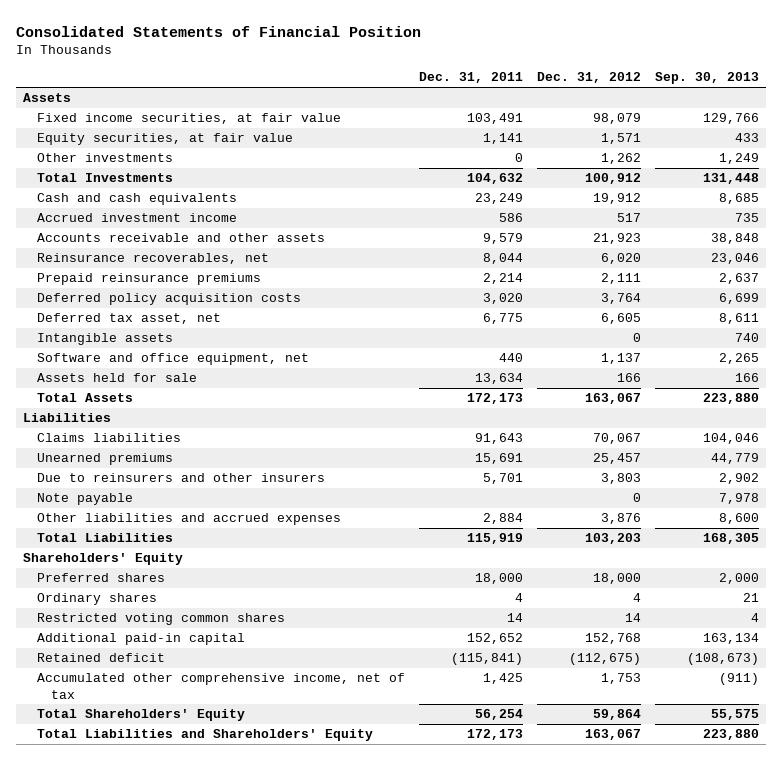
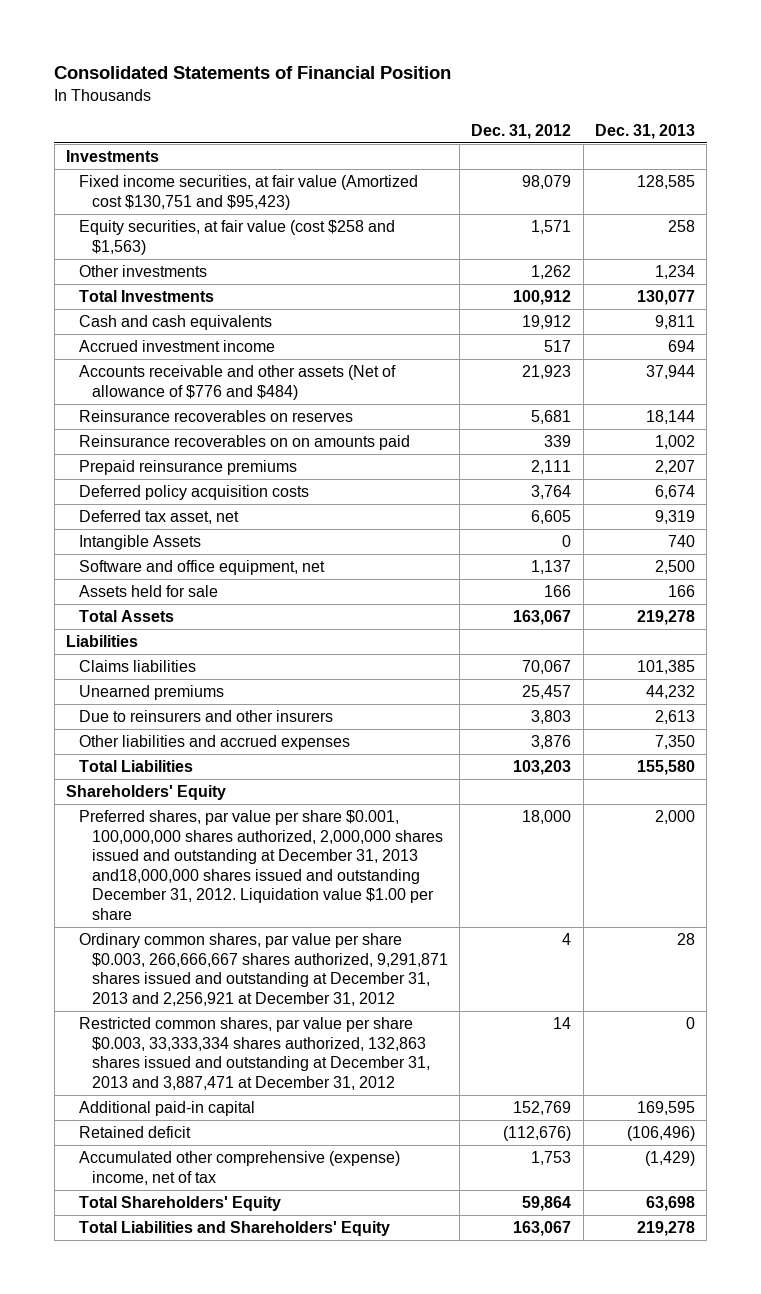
[418,72,523,84] Dec. 31, 2011 -> none
[654,72,759,85] Sep. 30, 2013 -> none
none -> [594,123,695,139] Dec. 31, 2013
[23,93,72,103] Assets -> none
none -> [66,150,160,163] Investments
[37,113,342,125] Fixed income securities, at fair value -> [78,175,418,210] Fixed income securities, at fair value (Amortized cost $130,751 and $95,423)
[37,133,294,146] Equity securities, at fair value -> [78,220,395,255] Equity securities, at fair value (cost $258 and $1,563)
[37,253,270,265] Reinsurance recoverables, net -> none
[37,233,326,243] Accounts receivable and other assets -> [78,365,396,400] Accounts receivable and other assets (Net of allowance of $776 and $484)
none -> [78,410,353,423] Reinsurance recoverables on reserves
none -> [78,435,410,451] Reinsurance recoverables on on amounts paid
[37,333,174,346] Intangible assets -> [78,535,201,551] Intangible Assets
[37,493,134,506] Note payable -> none
[37,573,166,583] Preferred shares -> [78,810,443,921] Preferred shares, par value per share $0.001, 100,000,000 shares authorized, 2,000,000 shares issued and outstanding at December 31, 2013 and18,000,000 shares issued and outstanding December 31, 2012. Liquidation value $1.00 per share
[37,593,158,606] Ordinary shares -> [78,933,448,1006] Ordinary common shares, par value per share $0.003, 266,666,667 shares authorized, 9,291,871 shares issued and outstanding at December 31, 2013 and 2,256,921 at December 31, 2012
[37,613,286,626] Restricted voting common shares -> [78,1017,430,1090] Restricted common shares, par value per share $0.003, 33,333,334 shares authorized, 132,863 shares issued and outstanding at December 31, 2013 and 3,887,471 at December 31, 2012
[584,633,641,645] 152,768 -> [513,1101,572,1116] 152,769
[568,653,641,666] (112,675) -> [503,1126,572,1142] (112,676)
[37,673,406,699] Accumulated other comprehensive income, net of tax -> [78,1151,400,1185] Accumulated other comprehensive (expense) income, net of tax

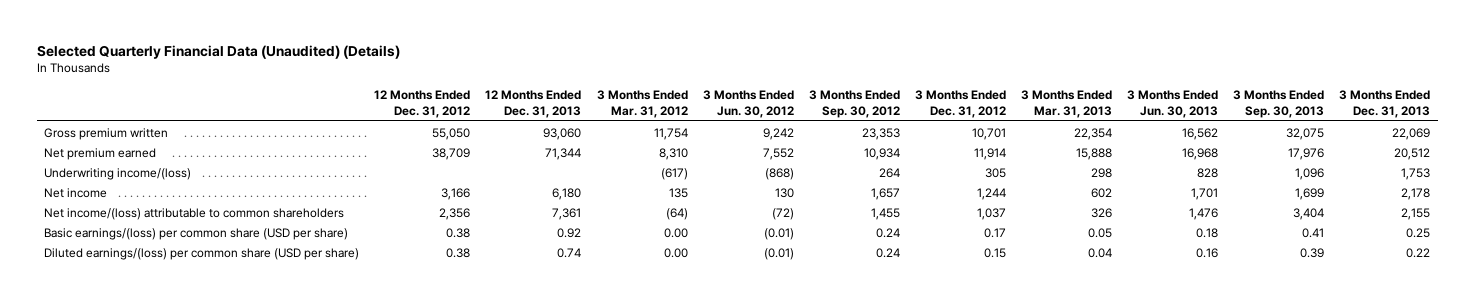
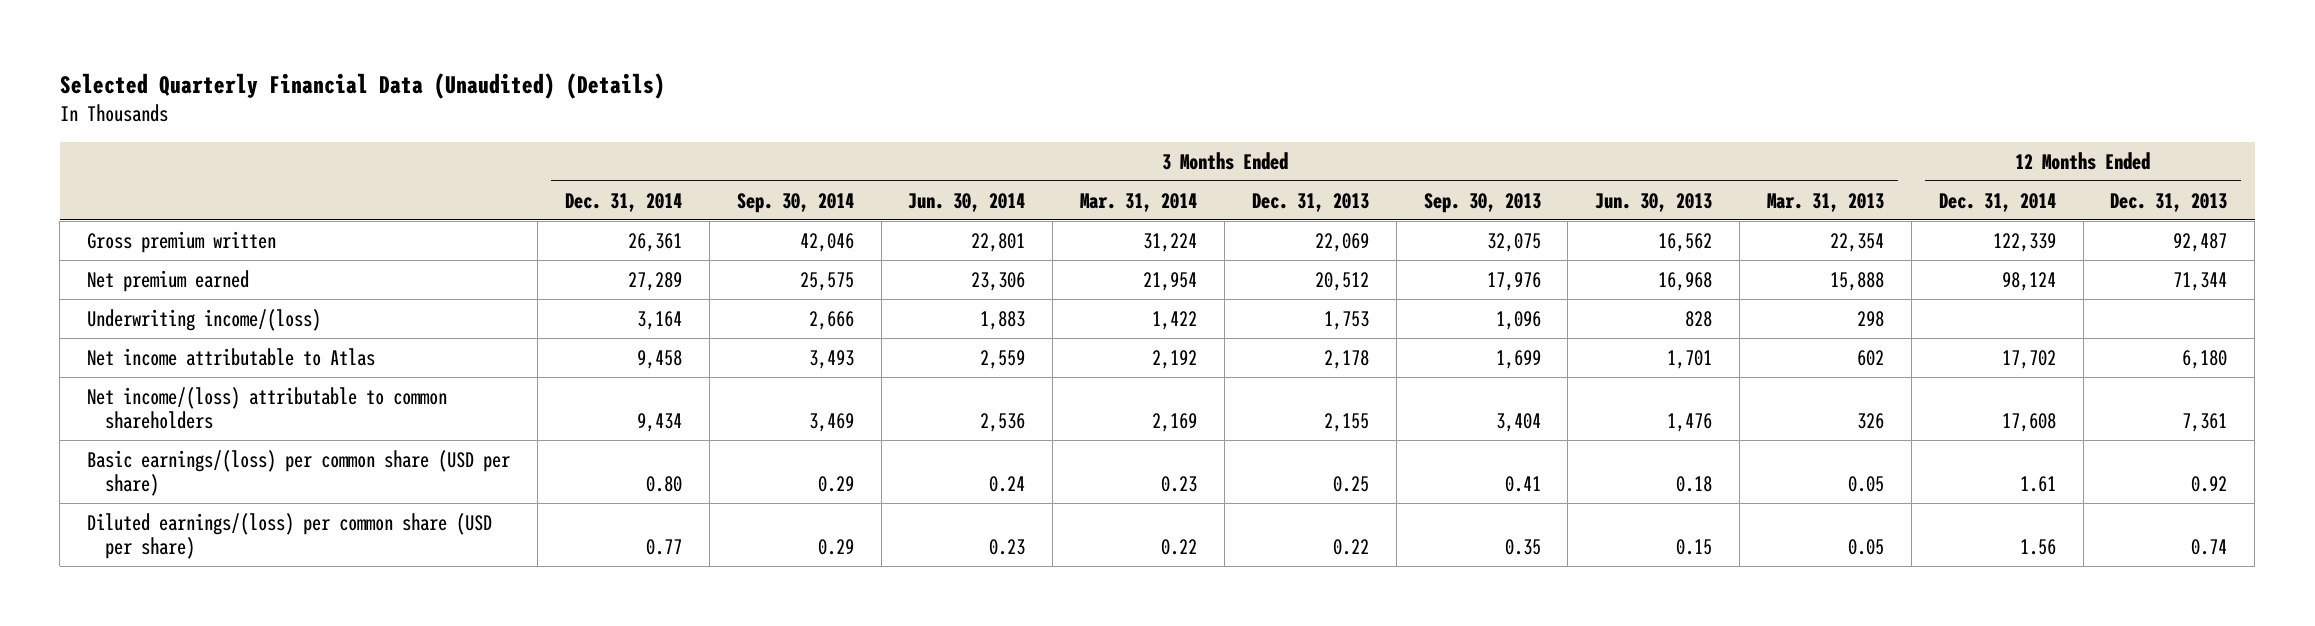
[374,89,471,118] 12 Months Ended Dec. 31, 2012 -> none
[596,89,688,118] 3 Months Ended Mar. 31, 2012 -> none
[702,89,794,118] 3 Months Ended Jun. 30, 2012 -> none
[808,89,900,118] 3 Months Ended Sep. 30, 2012 -> none
[914,89,1006,118] 3 Months Ended Dec. 31, 2012 -> none
none -> [565,192,683,212] Dec. 31, 2014
none -> [736,192,854,213] Sep. 30, 2014
none -> [908,192,1026,212] Jun. 30, 2014
none -> [1080,192,1198,212] Mar. 31, 2014
none -> [1938,192,2056,212] Dec. 31, 2014
[543,127,582,140] 93,060 -> [2173,232,2228,252] 92,487
[44,187,108,198] Net income -> [87,347,376,366] Net income attributable to Atlas
[1087,247,1112,258] 0.04 -> [1847,539,1884,556] 0.05
[1196,247,1219,258] 0.16 -> [1676,539,1713,556] 0.15
[1300,247,1325,258] 0.39 -> [1504,539,1541,556] 0.35

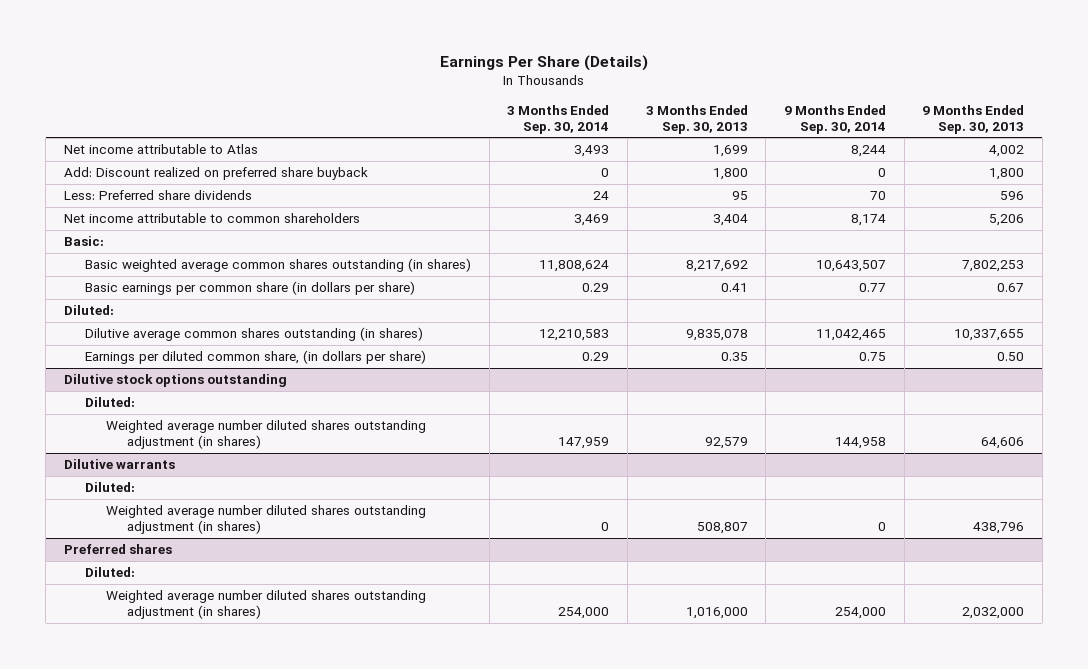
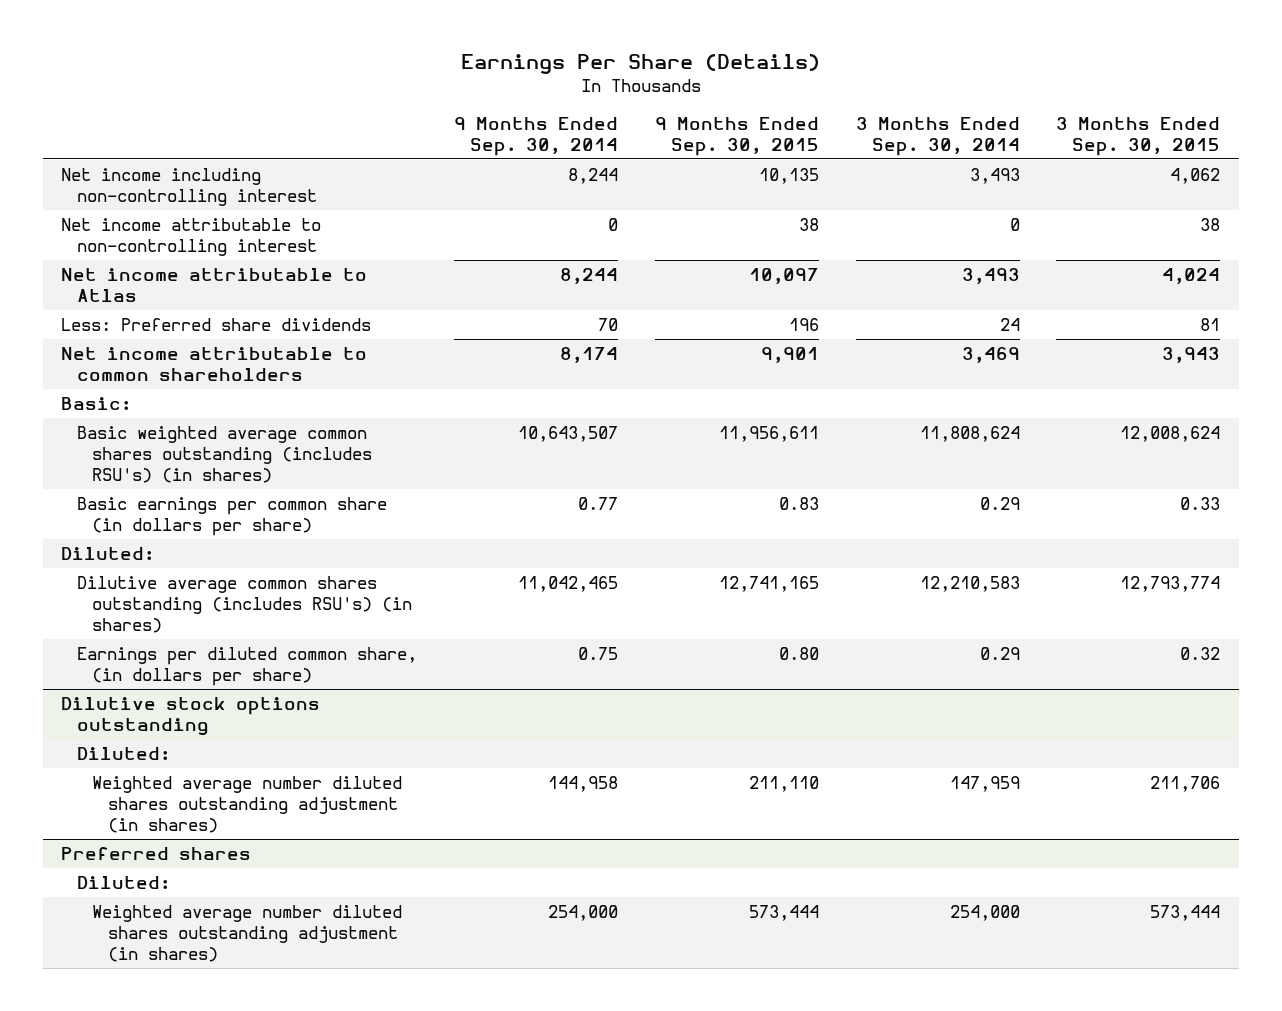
[645,104,748,134] 3 Months Ended Sep. 30, 2013 -> none
[922,104,1025,134] 9 Months Ended Sep. 30, 2013 -> none
none -> [654,117,819,157] 9 Months Ended Sep. 30, 2015
none -> [1056,117,1221,157] 3 Months Ended Sep. 30, 2015
none -> [61,167,317,206] Net income including non-controlling interest
none -> [61,217,322,256] Net income attributable to non-controlling interest
[63,167,368,181] Add: Discount realized on preferred share buyback -> none
[84,258,471,273] Basic weighted average common shares outstanding (in shares) -> [76,425,373,483] Basic weighted average common shares outstanding (includes RSU's) (in shares)
[84,327,423,342] Dilutive average common shares outstanding (in shares) -> [76,575,413,633] Dilutive average common shares outstanding (includes RSU's) (in shares)
[63,459,175,470] Dilutive warrants -> none
[84,482,135,493] Diluted: -> none
[105,505,426,534] Weighted average number diluted shares outstanding adjustment (in shares) -> none

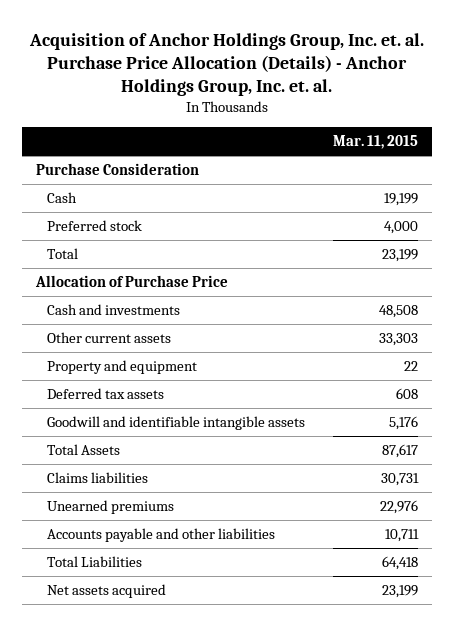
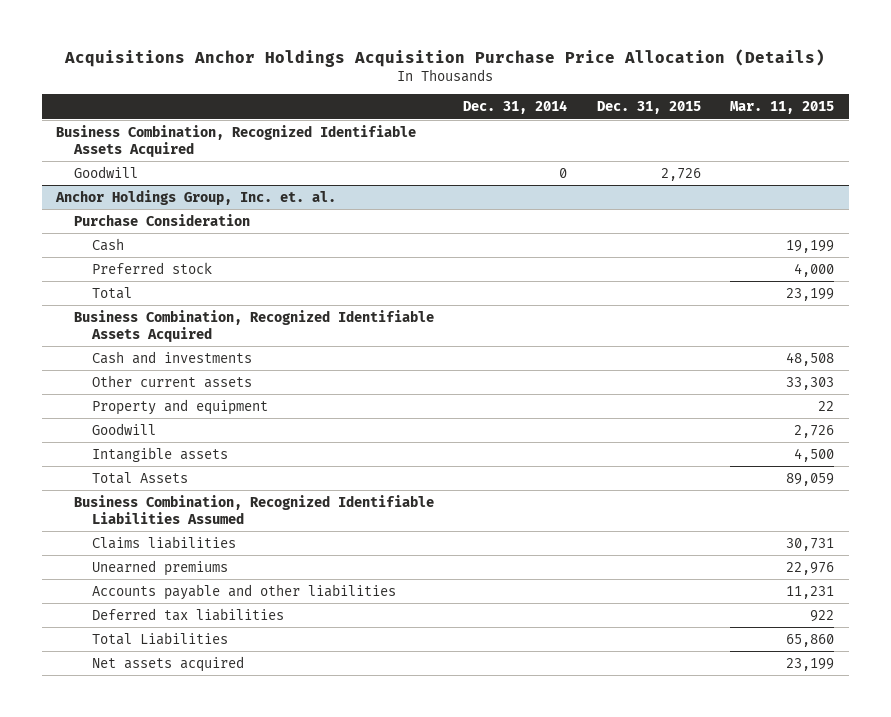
[29,32,425,97] Acquisition of Anchor Holdings Group, Inc. et. al. Purchase Price Allocation (Details) - Anchor Holdings Group, Inc. et. al. -> [64,48,826,67] Acquisitions Anchor Holdings Acquisition Purchase Price Allocation (Details)
none -> [463,100,568,115] Dec. 31, 2014
none -> [596,101,701,115] Dec. 31, 2015
none -> [56,124,417,157] Business Combination, Recognized Identifiable Assets Acquired
none -> [74,165,139,178] Goodwill
none -> [55,189,337,205] Anchor Holdings Group, Inc. et. al.
[35,274,229,287] Allocation of Purchase Price -> [74,309,435,342] Business Combination, Recognized Identifiable Assets Acquired
[47,387,165,399] Deferred tax assets -> none
[47,415,306,430] Goodwill and identifiable intangible assets -> none
none -> [91,422,156,435] Goodwill
none -> [91,446,228,462] Intangible assets
[382,443,419,458] 87,617 -> [786,472,835,486] 89,059
none -> [74,494,435,524] Business Combination, Recognized Identifiable Liabilities Assumed
[385,528,420,542] 10,711 -> [786,585,835,599] 11,231
none -> [91,607,284,621] Deferred tax liabilities
[382,555,419,570] 64,418 -> [786,633,835,647] 65,860

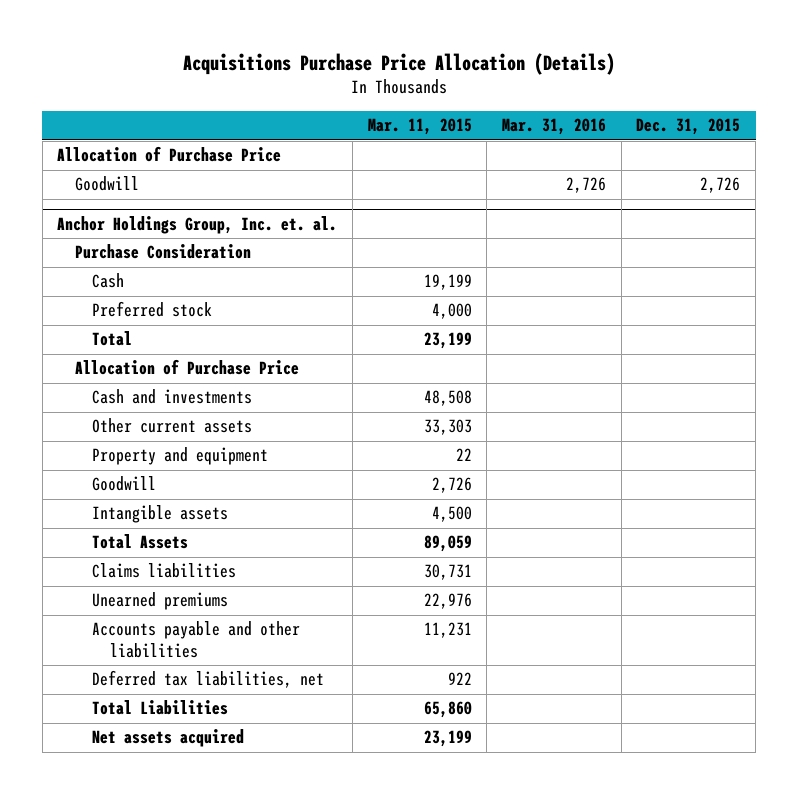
[64,48,826,67] Acquisitions Anchor Holdings Acquisition Purchase Price Allocation (Details) -> [182,52,615,75] Acquisitions Purchase Price Allocation (Details)
[463,100,568,115] Dec. 31, 2014 -> none
none -> [502,118,607,136] Mar. 31, 2016
[56,124,417,157] Business Combination, Recognized Identifiable Assets Acquired -> [57,146,282,163] Allocation of Purchase Price
[74,309,435,342] Business Combination, Recognized Identifiable Assets Acquired -> [74,359,299,376] Allocation of Purchase Price
[74,494,435,524] Business Combination, Recognized Identifiable Liabilities Assumed -> none
[91,607,284,621] Deferred tax liabilities -> [92,670,325,689] Deferred tax liabilities, net

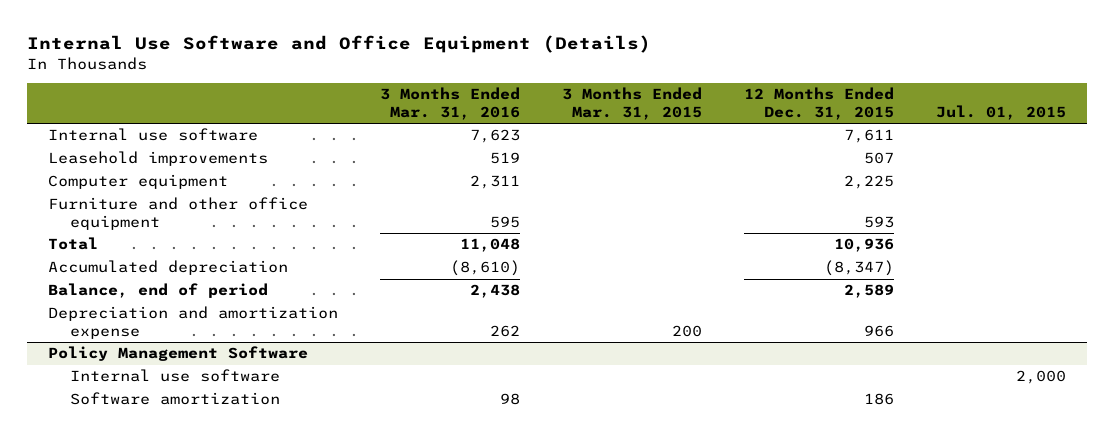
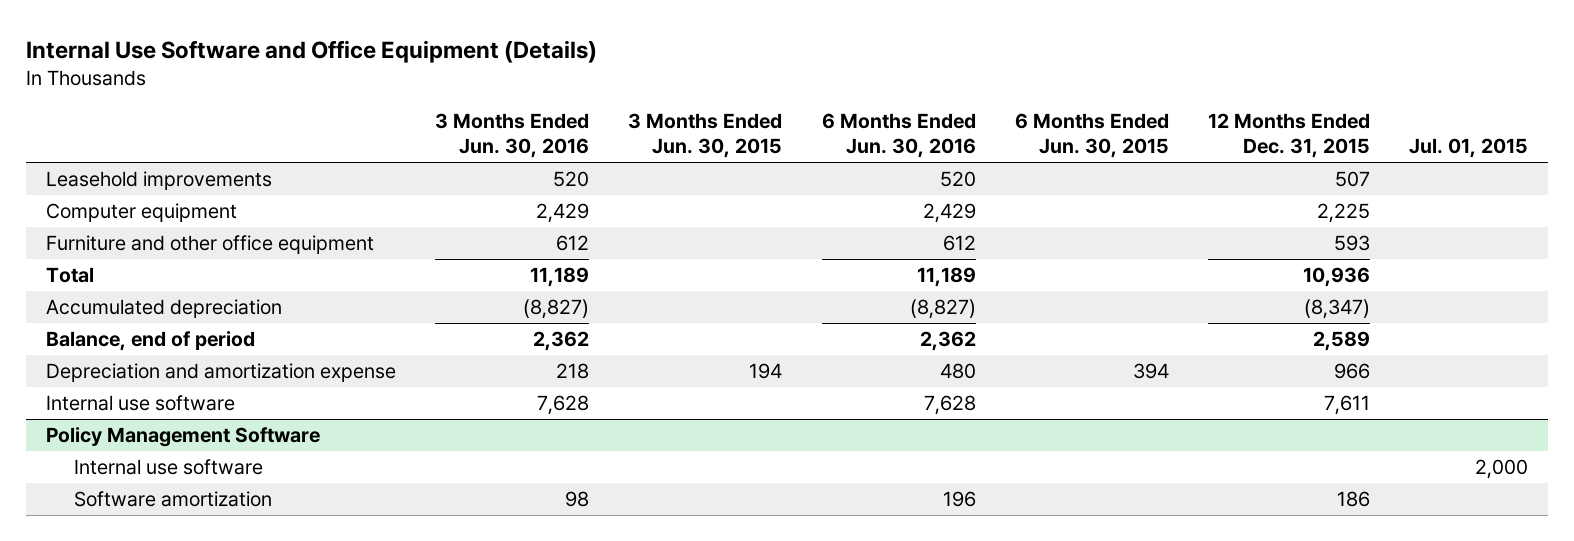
[379,87,520,120] 3 Months Ended Mar. 31, 2016 -> none
[561,87,702,120] 3 Months Ended Mar. 31, 2015 -> none
none -> [435,112,590,159] 3 Months Ended Jun. 30, 2016
none -> [628,112,783,159] 3 Months Ended Jun. 30, 2015
none -> [821,112,976,159] 6 Months Ended Jun. 30, 2016
none -> [1014,112,1169,159] 6 Months Ended Jun. 30, 2015
[47,128,258,142] Internal use software -> [46,395,236,412] Internal use software

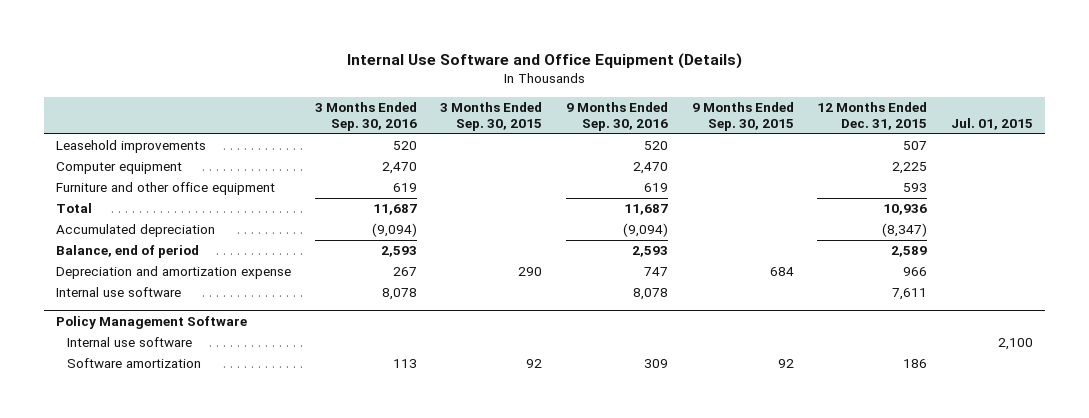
[435,112,590,159] 3 Months Ended Jun. 30, 2016 -> none
[628,112,783,159] 3 Months Ended Jun. 30, 2015 -> none
[821,112,976,159] 6 Months Ended Jun. 30, 2016 -> none
[1014,112,1169,159] 6 Months Ended Jun. 30, 2015 -> none
none -> [314,102,417,131] 3 Months Ended Sep. 30, 2016
none -> [440,102,543,131] 3 Months Ended Sep. 30, 2015
none -> [566,102,669,131] 9 Months Ended Sep. 30, 2016
none -> [691,102,794,131] 9 Months Ended Sep. 30, 2015
[1475,459,1529,480] 2,000 -> [997,338,1033,351] 2,100

